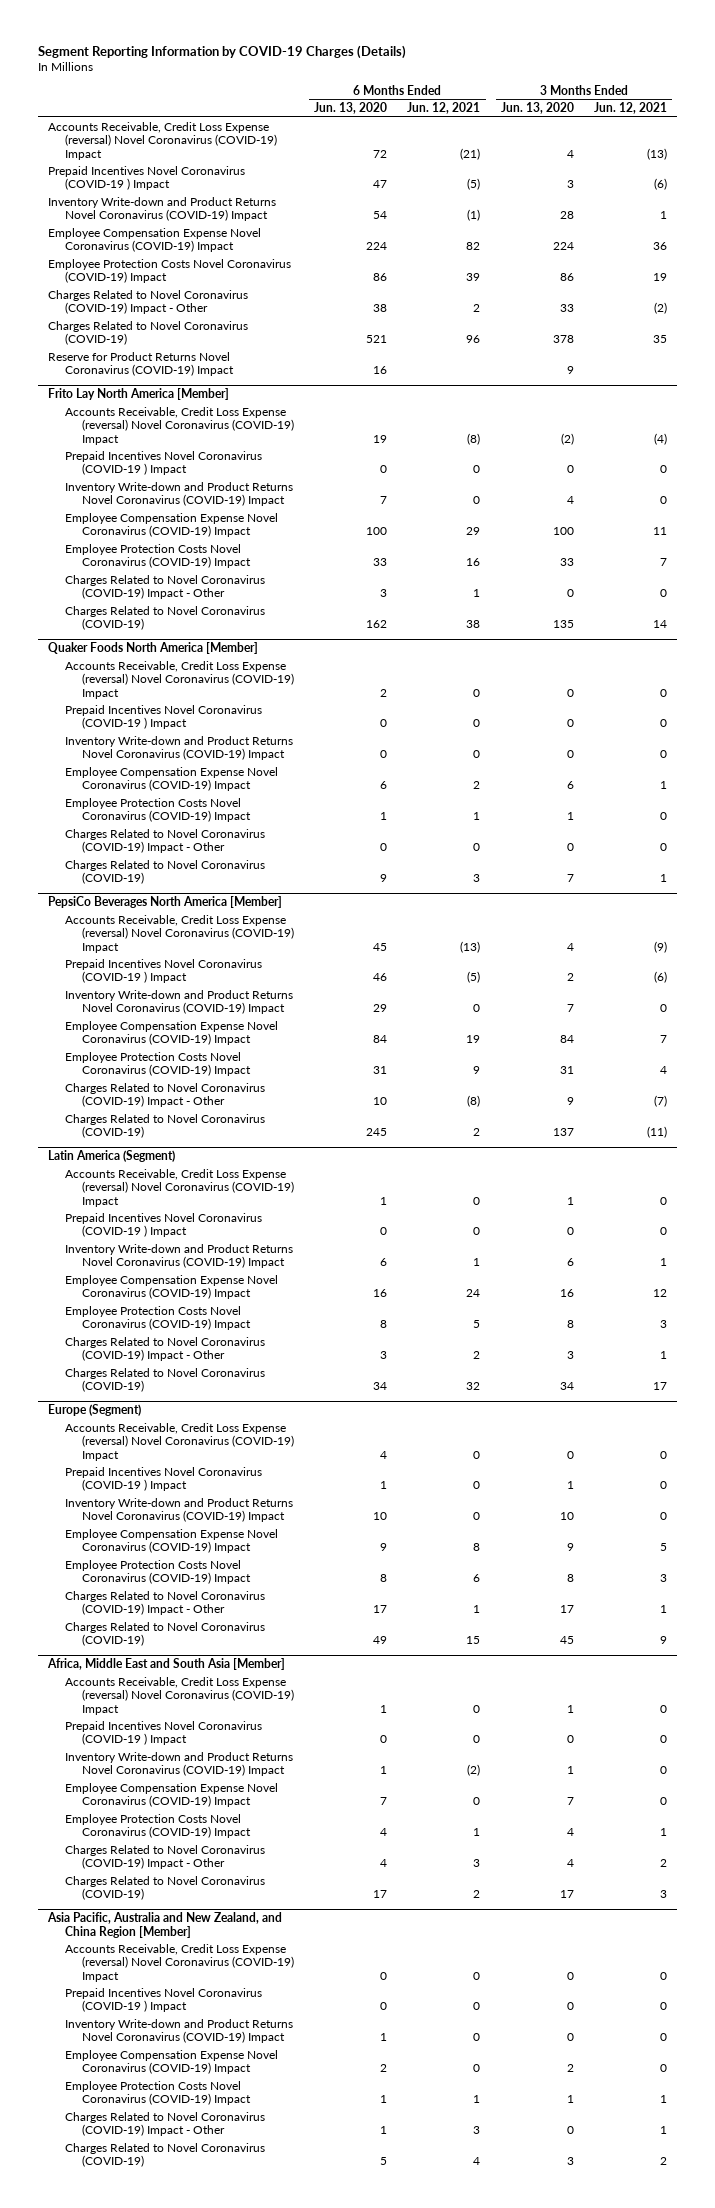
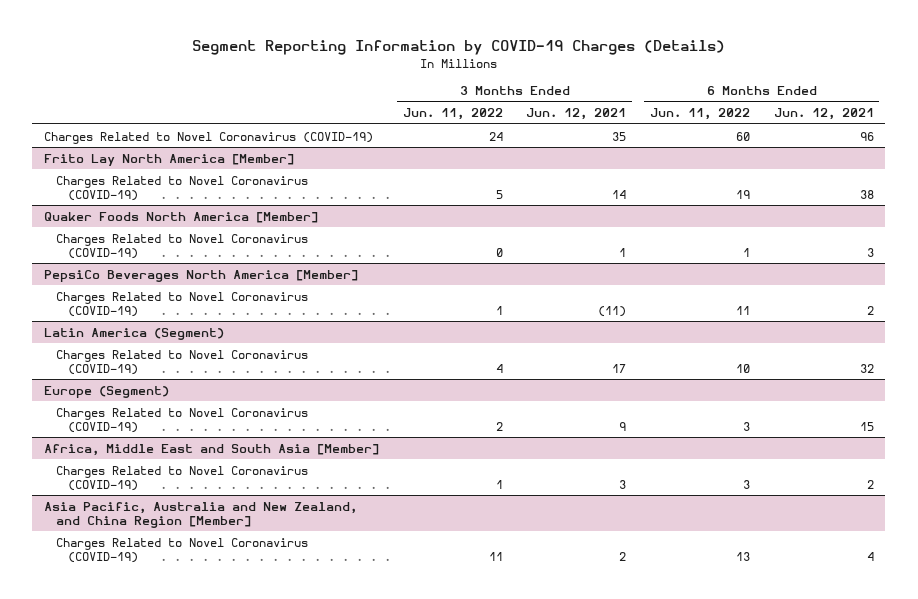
[314,102,388,115] Jun. 13, 2020 -> none
[500,102,574,115] Jun. 13, 2020 -> none
none -> [402,108,503,121] Jun. 11, 2022
none -> [649,108,750,121] Jun. 11, 2022
[48,121,278,160] Accounts Receivable, Credit Loss Expense (reversal) Novel Coronavirus (COVID-19) Impact -> none
[48,165,246,191] Prepaid Incentives Novel Coronavirus (COVID-19 ) Impact -> none
[48,196,277,222] Inventory Write-down and Product Returns Novel Coronavirus (COVID-19) Impact -> none
[48,227,262,253] Employee Compensation Expense Novel Coronavirus (COVID-19) Impact -> none
[48,258,292,284] Employee Protection Costs Novel Coronavirus (COVID-19) Impact -> none
[48,289,249,315] Charges Related to Novel Coronavirus (COVID-19) Impact - Other -> none
[48,351,235,377] Reserve for Product Returns Novel Coronavirus (COVID-19) Impact -> none
[65,406,294,445] Accounts Receivable, Credit Loss Expense (reversal) Novel Coronavirus (COVID-19) Impact -> none
[65,450,263,476] Prepaid Incentives Novel Coronavirus (COVID-19 ) Impact -> none
[65,481,294,507] Inventory Write-down and Product Returns Novel Coronavirus (COVID-19) Impact -> none
[65,512,279,538] Employee Compensation Expense Novel Coronavirus (COVID-19) Impact -> none
[65,543,251,569] Employee Protection Costs Novel Coronavirus (COVID-19) Impact -> none
[65,574,266,600] Charges Related to Novel Coronavirus (COVID-19) Impact - Other -> none
[65,660,294,699] Accounts Receivable, Credit Loss Expense (reversal) Novel Coronavirus (COVID-19) Impact -> none
[65,704,263,730] Prepaid Incentives Novel Coronavirus (COVID-19 ) Impact -> none
[65,735,294,761] Inventory Write-down and Product Returns Novel Coronavirus (COVID-19) Impact -> none
[65,766,279,792] Employee Compensation Expense Novel Coronavirus (COVID-19) Impact -> none
[65,797,251,823] Employee Protection Costs Novel Coronavirus (COVID-19) Impact -> none
[65,828,266,854] Charges Related to Novel Coronavirus (COVID-19) Impact - Other -> none
[65,914,294,953] Accounts Receivable, Credit Loss Expense (reversal) Novel Coronavirus (COVID-19) Impact -> none
[65,958,263,984] Prepaid Incentives Novel Coronavirus (COVID-19 ) Impact -> none
[65,989,294,1015] Inventory Write-down and Product Returns Novel Coronavirus (COVID-19) Impact -> none
[65,1020,279,1046] Employee Compensation Expense Novel Coronavirus (COVID-19) Impact -> none
[65,1051,251,1077] Employee Protection Costs Novel Coronavirus (COVID-19) Impact -> none
[65,1082,266,1108] Charges Related to Novel Coronavirus (COVID-19) Impact - Other -> none
[65,1168,294,1207] Accounts Receivable, Credit Loss Expense (reversal) Novel Coronavirus (COVID-19) Impact -> none
[65,1212,263,1238] Prepaid Incentives Novel Coronavirus (COVID-19 ) Impact -> none
[65,1243,294,1269] Inventory Write-down and Product Returns Novel Coronavirus (COVID-19) Impact -> none
[65,1274,279,1300] Employee Compensation Expense Novel Coronavirus (COVID-19) Impact -> none
[65,1305,251,1331] Employee Protection Costs Novel Coronavirus (COVID-19) Impact -> none
[65,1336,266,1362] Charges Related to Novel Coronavirus (COVID-19) Impact - Other -> none
[65,1422,294,1461] Accounts Receivable, Credit Loss Expense (reversal) Novel Coronavirus (COVID-19) Impact -> none
[65,1466,263,1492] Prepaid Incentives Novel Coronavirus (COVID-19 ) Impact -> none
[65,1497,294,1523] Inventory Write-down and Product Returns Novel Coronavirus (COVID-19) Impact -> none
[65,1528,279,1554] Employee Compensation Expense Novel Coronavirus (COVID-19) Impact -> none
[65,1559,251,1585] Employee Protection Costs Novel Coronavirus (COVID-19) Impact -> none
[65,1590,266,1616] Charges Related to Novel Coronavirus (COVID-19) Impact - Other -> none
[65,1676,294,1715] Accounts Receivable, Credit Loss Expense (reversal) Novel Coronavirus (COVID-19) Impact -> none
[65,1720,263,1746] Prepaid Incentives Novel Coronavirus (COVID-19 ) Impact -> none
[65,1751,294,1777] Inventory Write-down and Product Returns Novel Coronavirus (COVID-19) Impact -> none
[65,1782,279,1808] Employee Compensation Expense Novel Coronavirus (COVID-19) Impact -> none
[65,1813,251,1839] Employee Protection Costs Novel Coronavirus (COVID-19) Impact -> none
[65,1844,266,1870] Charges Related to Novel Coronavirus (COVID-19) Impact - Other -> none
[65,1943,294,1982] Accounts Receivable, Credit Loss Expense (reversal) Novel Coronavirus (COVID-19) Impact -> none
[65,1987,263,2013] Prepaid Incentives Novel Coronavirus (COVID-19 ) Impact -> none
[65,2018,294,2044] Inventory Write-down and Product Returns Novel Coronavirus (COVID-19) Impact -> none
[65,2049,279,2075] Employee Compensation Expense Novel Coronavirus (COVID-19) Impact -> none
[65,2080,251,2106] Employee Protection Costs Novel Coronavirus (COVID-19) Impact -> none
[65,2111,266,2137] Charges Related to Novel Coronavirus (COVID-19) Impact - Other -> none

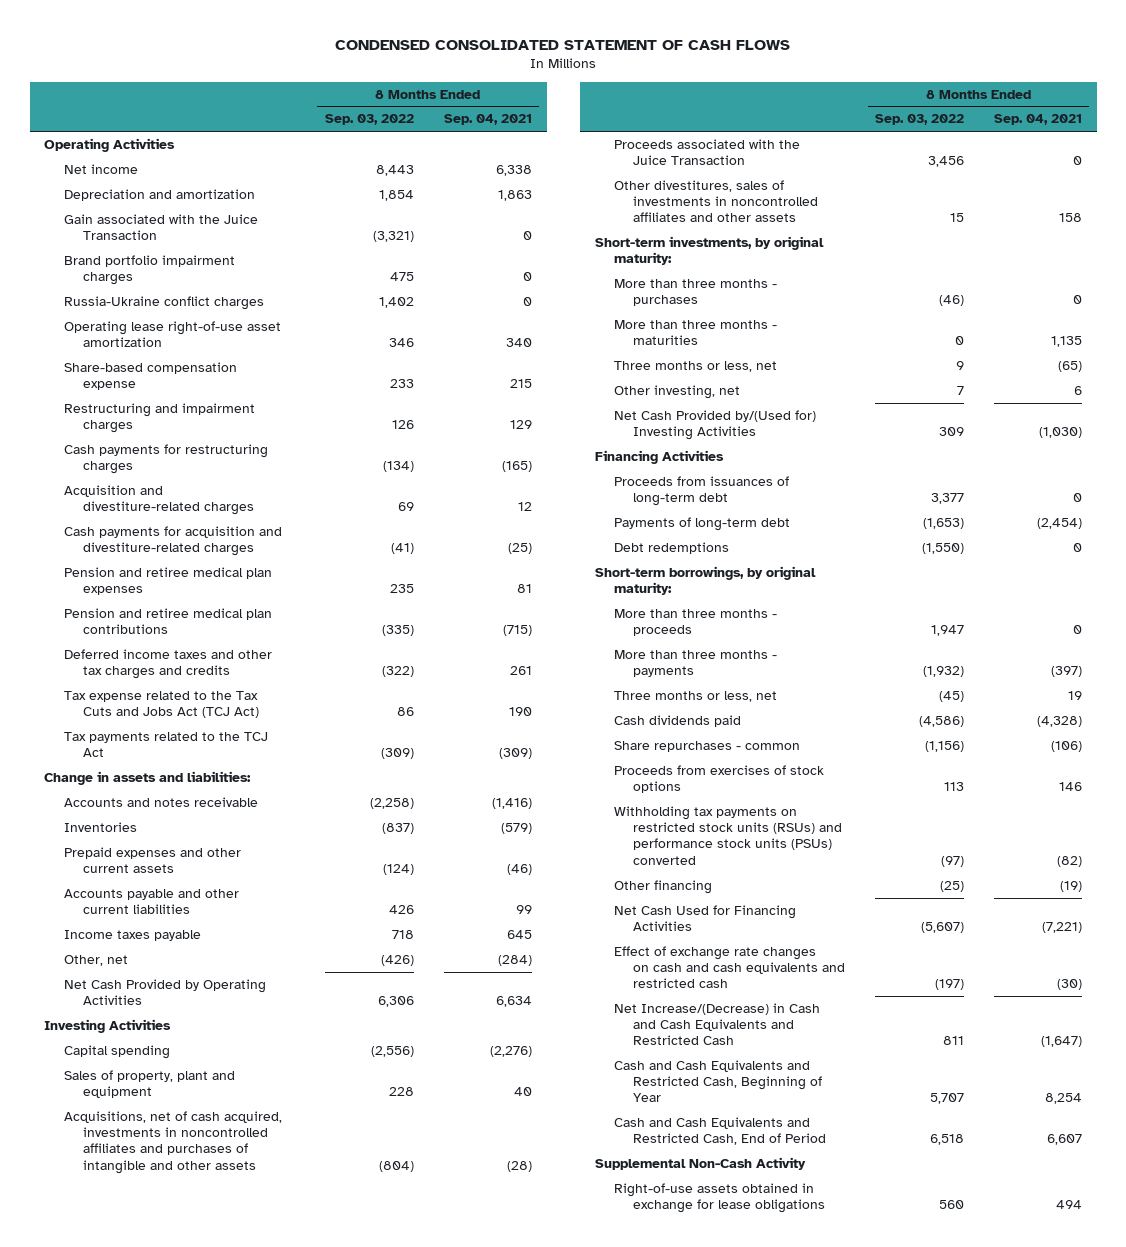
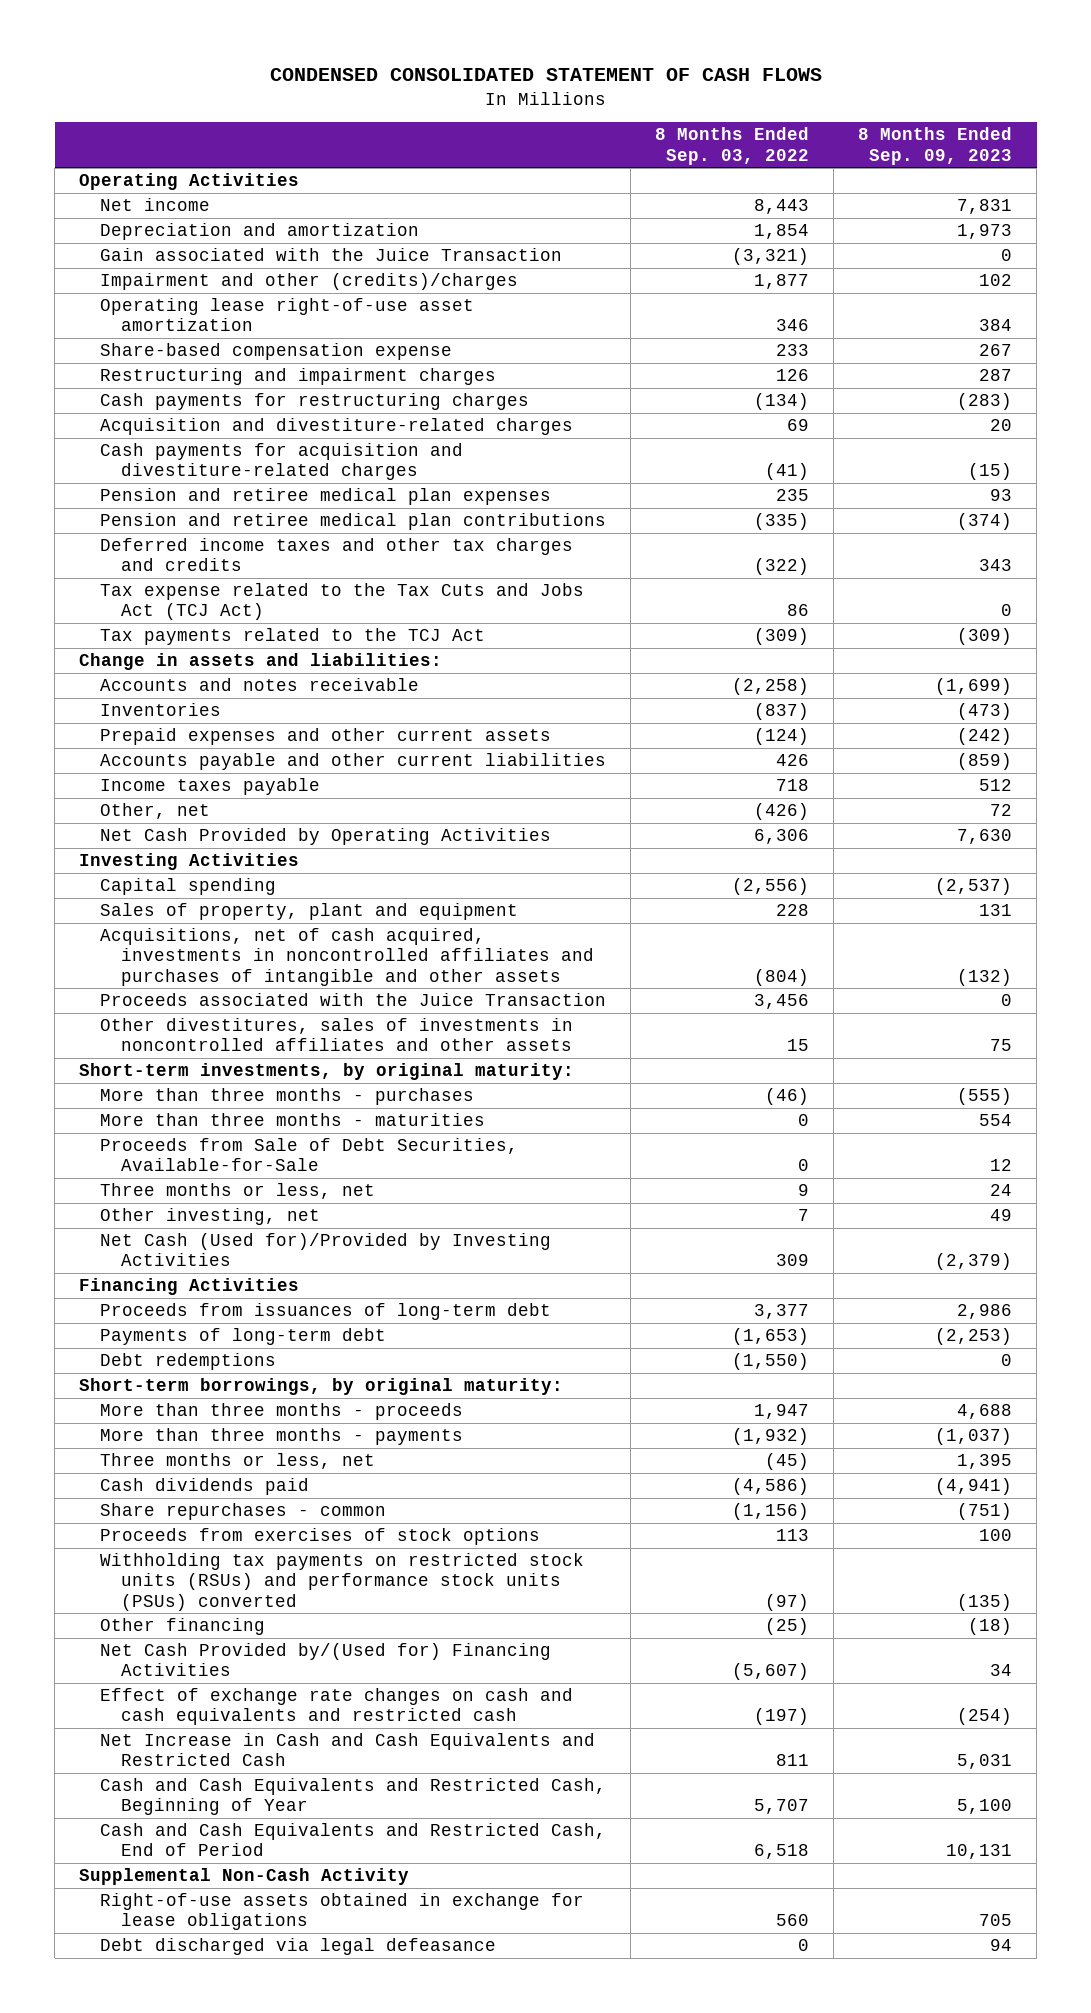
[443,114,532,126] Sep. 04, 2021 -> none
none -> [858,127,1013,165] 8 Months Ended Sep. 09, 2023
[63,254,235,286] Brand portfolio impairment charges -> none
[63,295,264,310] Russia-Ukraine conflict charges -> none
none -> [100,273,519,291] Impairment and other (credits)/charges
none -> [100,1138,519,1172] Proceeds from Sale of Debt Securities, Available-for-Sale
[614,409,817,441] Net Cash Provided by/(Used for) Investing Activities -> [100,1233,552,1267] Net Cash (Used for)/Provided by Investing Activities
[614,904,797,932] Net Cash Used for Financing Activities -> [100,1643,552,1677] Net Cash Provided by/(Used for) Financing Activities
[614,1002,821,1046] Net Increase/(Decrease) in Cash and Cash Equivalents and Restricted Cash -> [100,1733,596,1767] Net Increase in Cash and Cash Equivalents and Restricted Cash
none -> [100,1938,497,1956] Debt discharged via legal defeasance

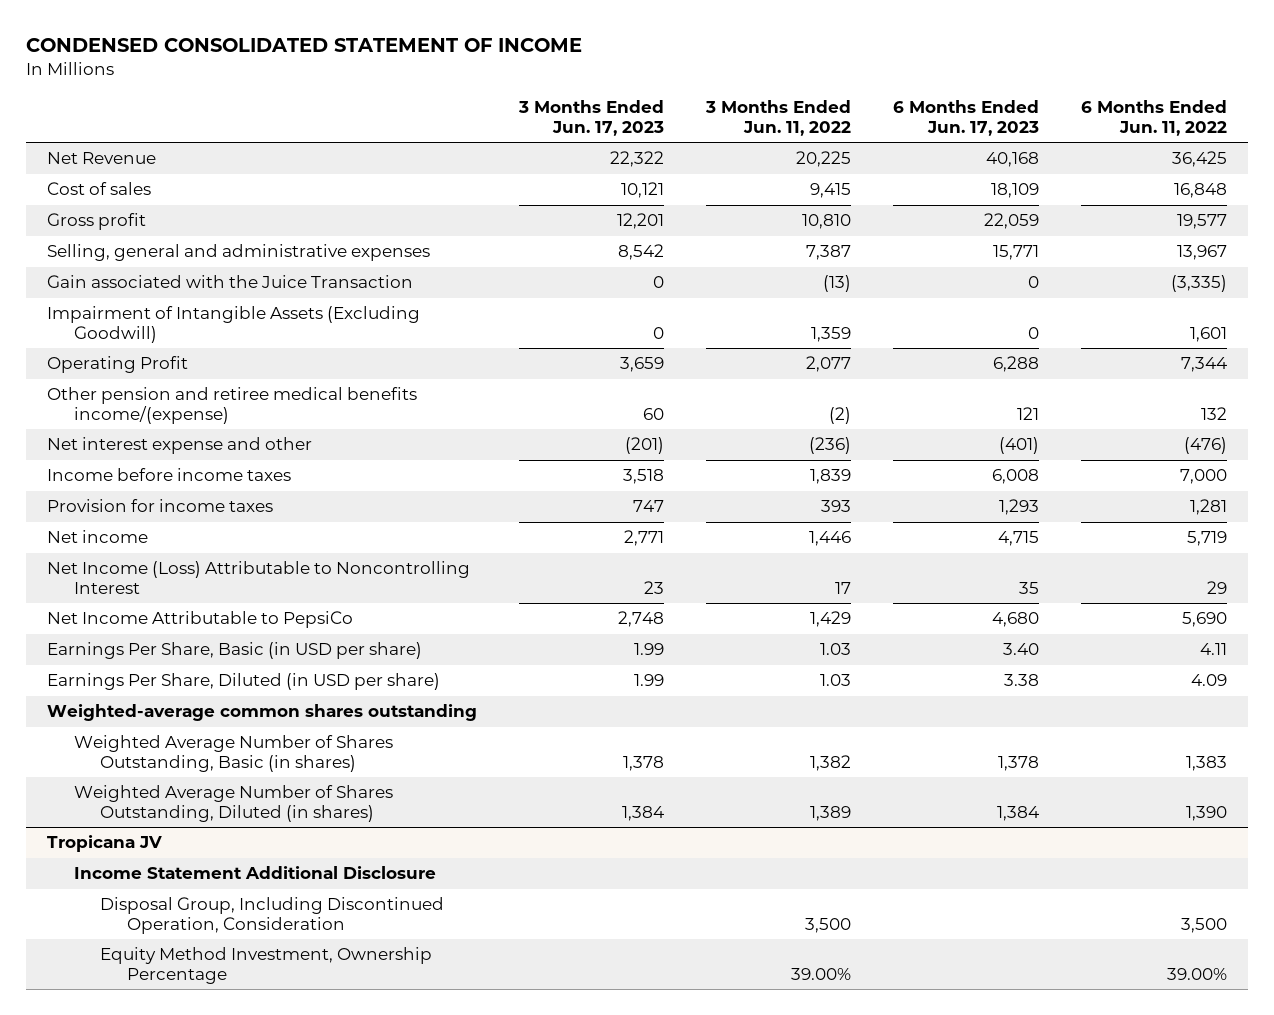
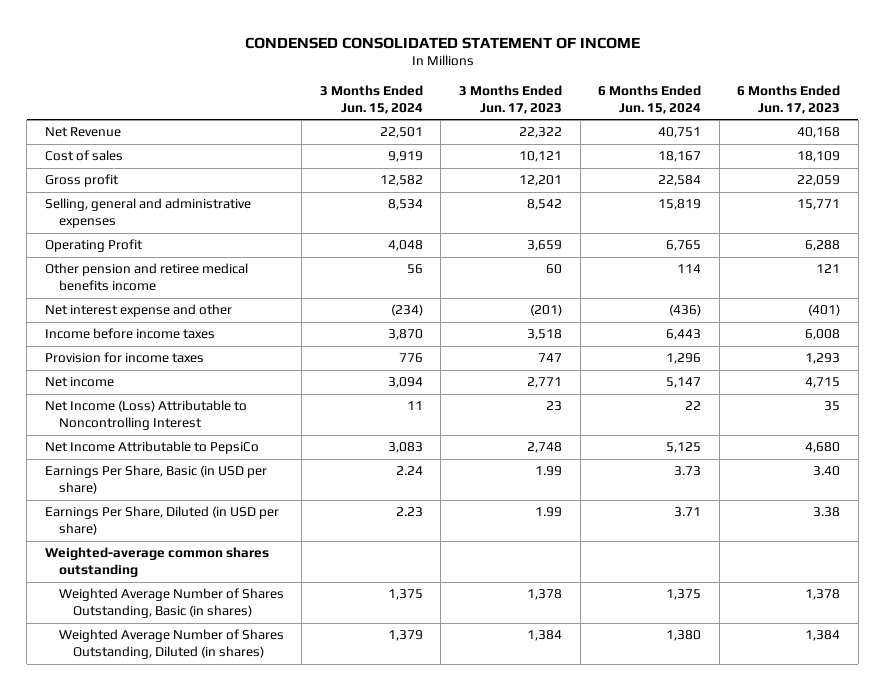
[705,100,852,136] 3 Months Ended Jun. 11, 2022 -> none
[1080,100,1227,136] 6 Months Ended Jun. 11, 2022 -> none
none -> [319,85,423,114] 3 Months Ended Jun. 15, 2024
none -> [598,85,702,114] 6 Months Ended Jun. 15, 2024
[47,275,414,289] Gain associated with the Juice Transaction -> none
[47,306,421,343] Impairment of Intangible Assets (Excluding Goodwill) -> none
[47,387,418,424] Other pension and retiree medical benefits income/(expense) -> [44,263,248,292] Other pension and retiree medical benefits income
[47,835,163,853] Tropicana JV -> none
[73,866,436,880] Income Statement Additional Disclosure -> none
[100,897,445,934] Disposal Group, Including Discontinued Operation, Consideration -> none
[100,947,433,984] Equity Method Investment, Ownership Percentage -> none

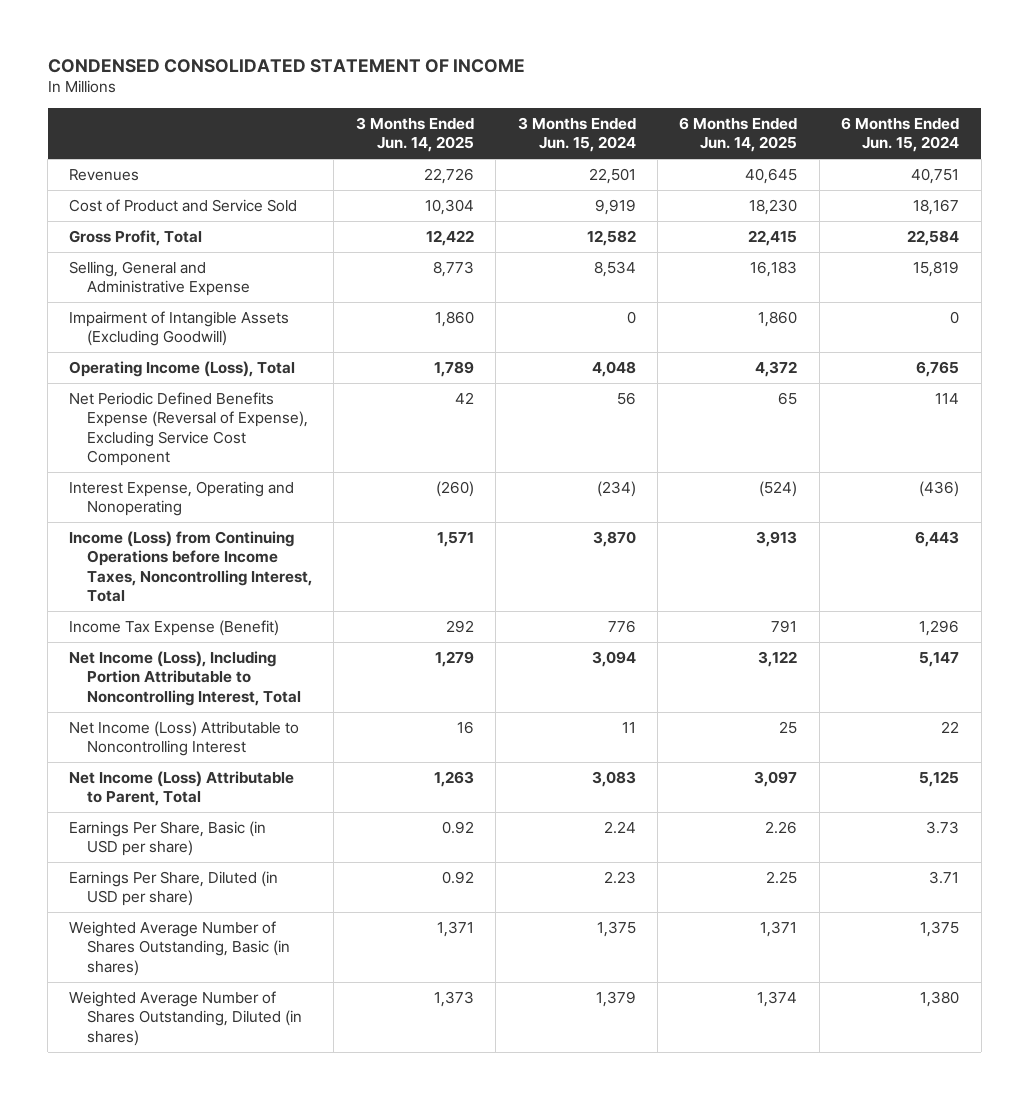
[459,85,563,114] 3 Months Ended Jun. 17, 2023 -> none
[737,85,841,114] 6 Months Ended Jun. 17, 2023 -> none
none -> [355,116,474,153] 3 Months Ended Jun. 14, 2025
none -> [679,116,798,153] 6 Months Ended Jun. 14, 2025
[44,127,121,138] Net Revenue -> [69,168,140,181] Revenues
[44,150,123,162] Cost of sales -> [69,198,298,212] Cost of Product and Service Sold
[44,174,119,188] Gross profit -> [69,229,203,246] Gross Profit, Total
[44,198,251,229] Selling, general and administrative expenses -> [69,260,250,297] Selling, General and Administrative Expense
none -> [69,310,290,347] Impairment of Intangible Assets (Excluding Goodwill)
[44,239,143,253] Operating Profit -> [69,360,296,377] Operating Income (Loss), Total
[44,263,248,292] Other pension and retiree medical benefits income -> [69,391,308,467] Net Periodic Defined Benefits Expense (Reversal of Expense), Excluding Service Cost Component
[44,304,232,318] Net interest expense and other -> [69,480,295,517] Interest Expense, Operating and Nonoperating
[44,328,215,340] Income before income taxes -> [69,530,312,603] Income (Loss) from Continuing Operations before Income Taxes, Noncontrolling Interest, Total
[44,352,204,364] Provision for income taxes -> [69,619,280,636] Income Tax Expense (Benefit)
[44,377,114,388] Net income -> [69,650,301,706] Net Income (Loss), Including Portion Attributable to Noncontrolling Interest, Total
[44,441,259,455] Net Income Attributable to PepsiCo -> [69,770,295,807] Net Income (Loss) Attributable to Parent, Total
[44,547,269,578] Weighted-average common shares outstanding -> none

